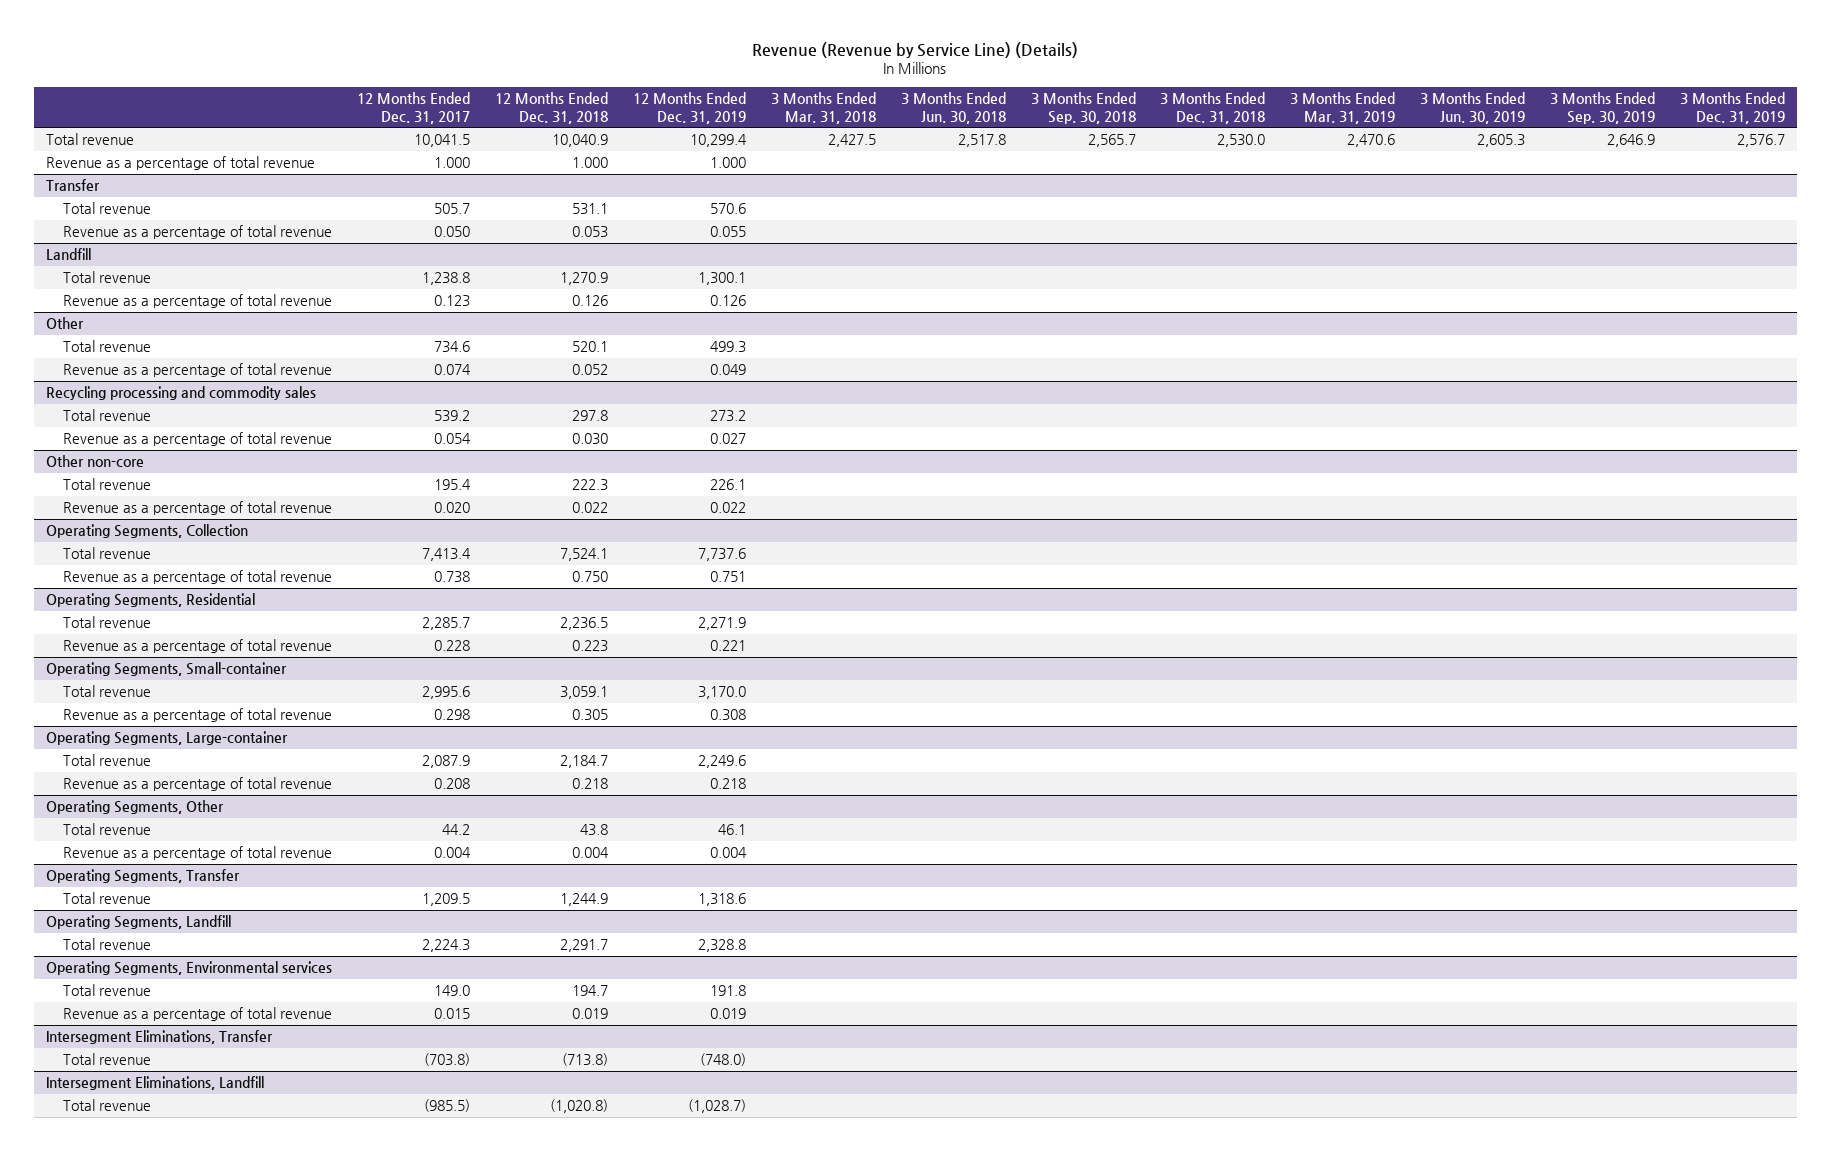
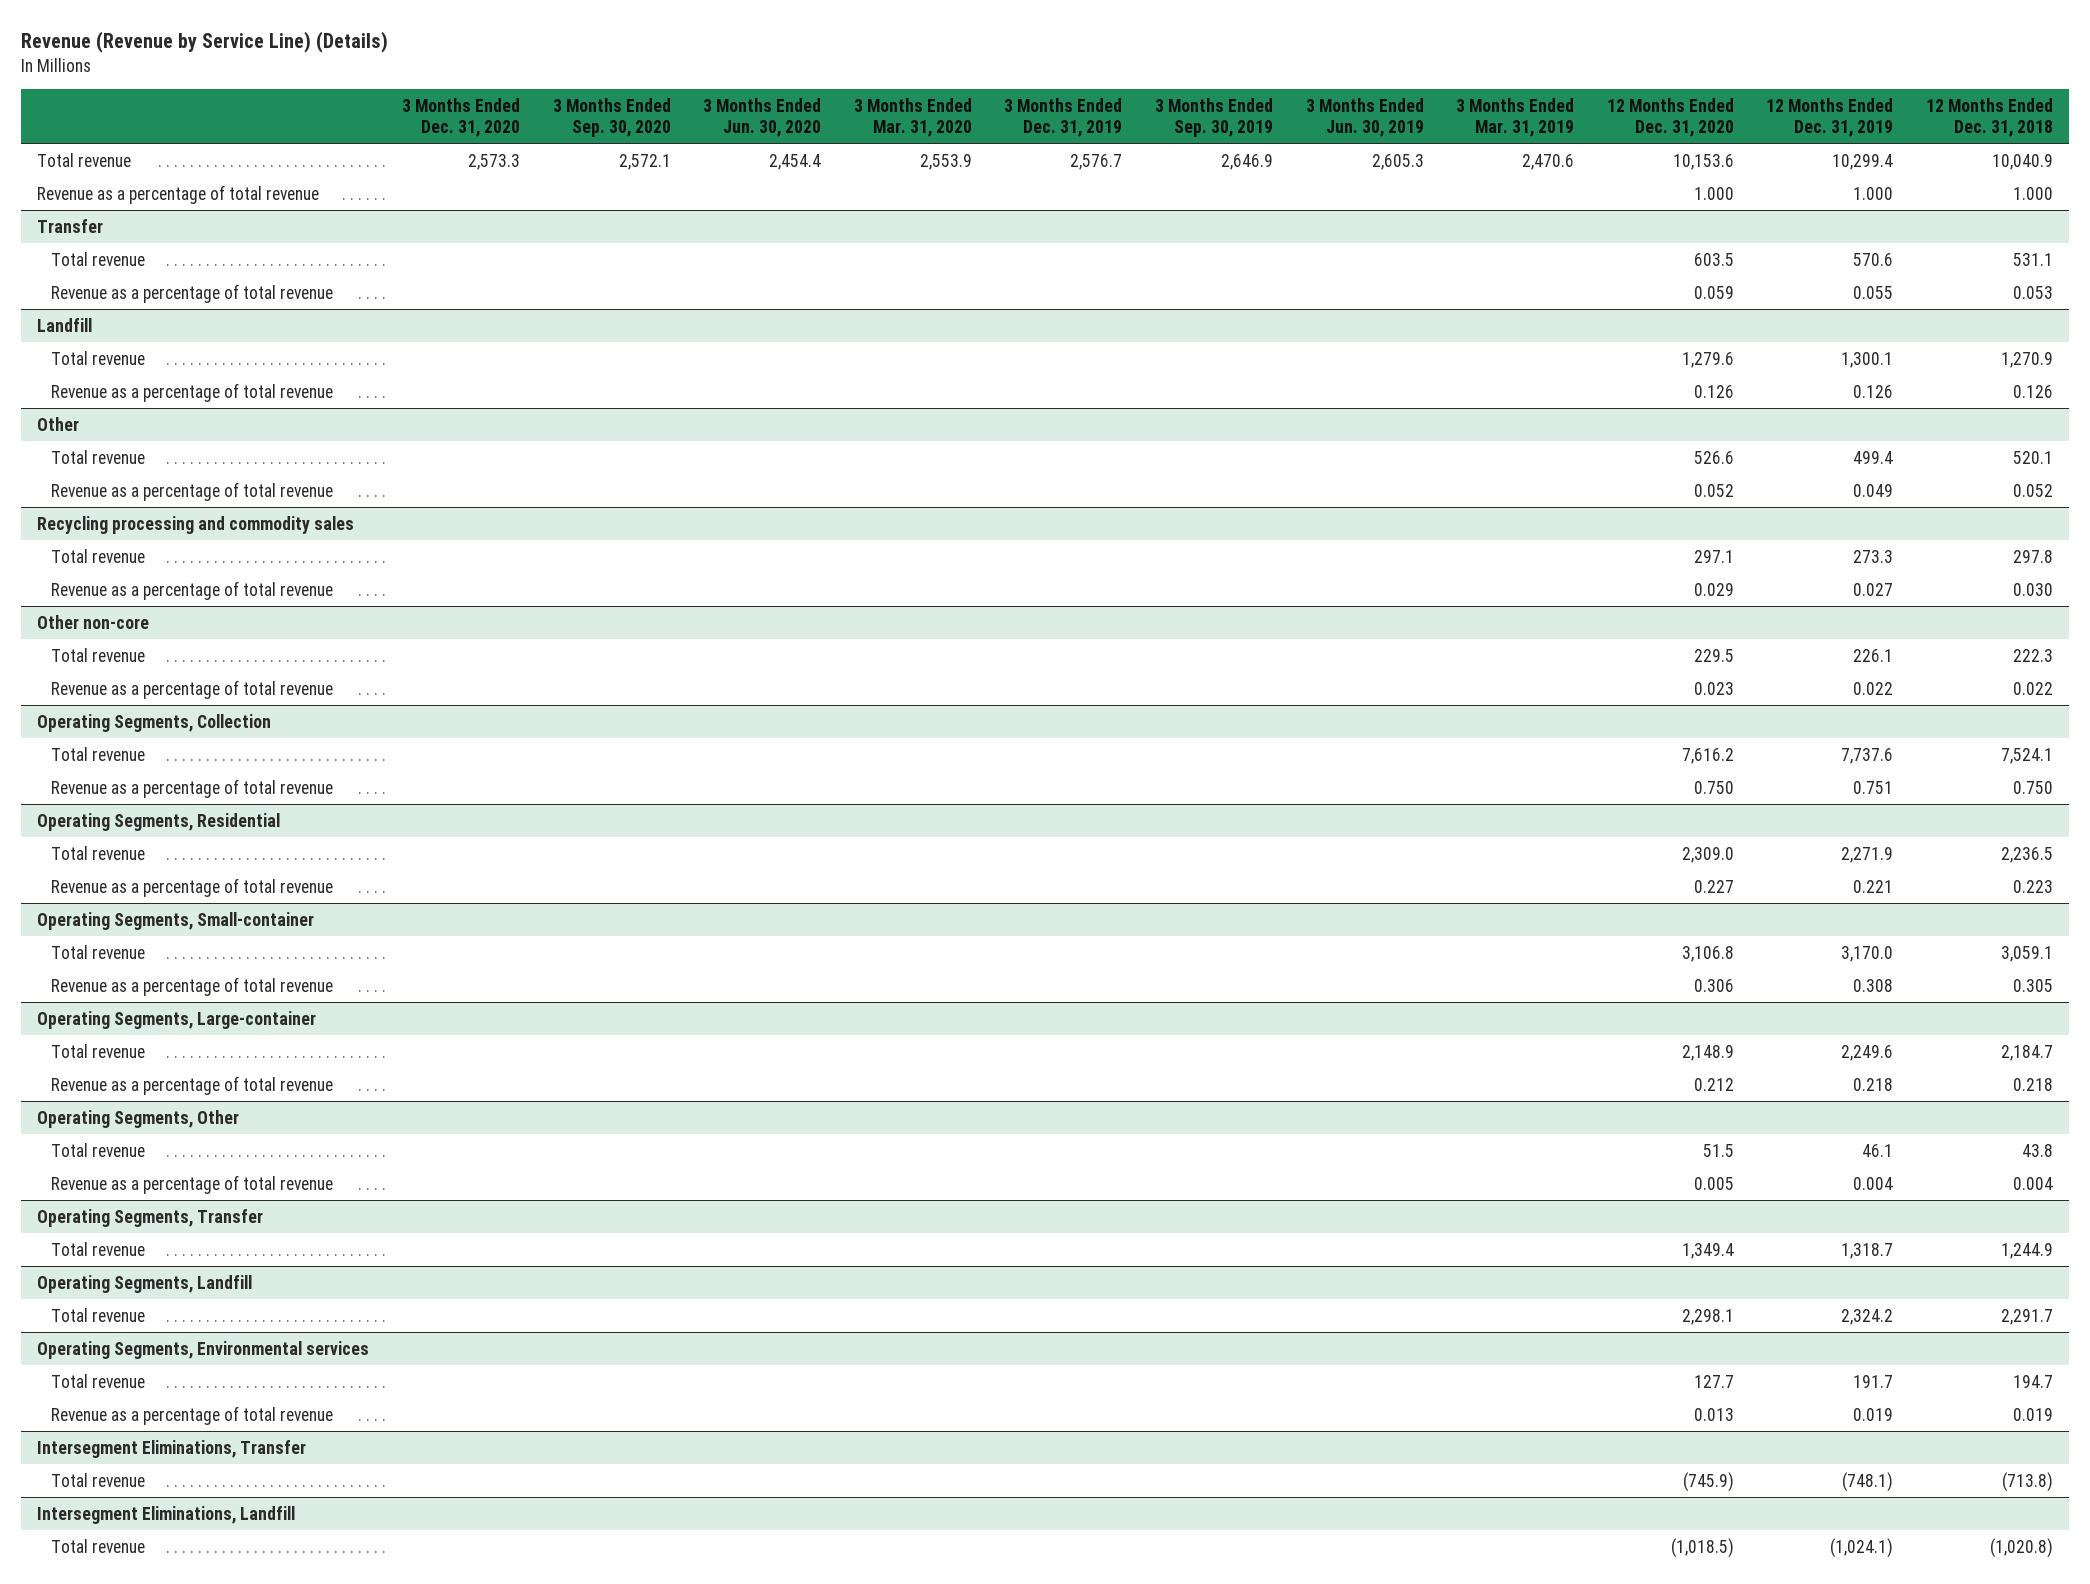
[357,92,471,124] 12 Months Ended Dec. 31, 2017 -> none
[770,92,876,124] 3 Months Ended Mar. 31, 2018 -> none
[900,92,1006,124] 3 Months Ended Jun. 30, 2018 -> none
[1030,92,1136,124] 3 Months Ended Sep. 30, 2018 -> none
[1160,92,1266,124] 3 Months Ended Dec. 31, 2018 -> none
none -> [401,97,520,138] 3 Months Ended Dec. 31, 2020
none -> [552,97,671,138] 3 Months Ended Sep. 30, 2020
none -> [703,97,822,138] 3 Months Ended Jun. 30, 2020
none -> [853,97,972,138] 3 Months Ended Mar. 31, 2020
none -> [1606,97,1734,138] 12 Months Ended Dec. 31, 2020
[710,341,747,354] 499.3 -> [1853,450,1894,464] 499.4
[710,410,747,423] 273.2 -> [1853,549,1894,563] 273.3
[698,893,747,907] 1,318.6 -> [1841,1242,1894,1259] 1,318.7
[698,939,747,953] 2,328.8 -> [1841,1308,1894,1325] 2,324.2
[710,985,747,997] 191.8 -> [1853,1374,1894,1388] 191.7
[700,1053,747,1067] (748.0) -> [1842,1471,1894,1492] (748.1)
[688,1099,747,1114] (1,028.7) -> [1830,1537,1894,1558] (1,024.1)

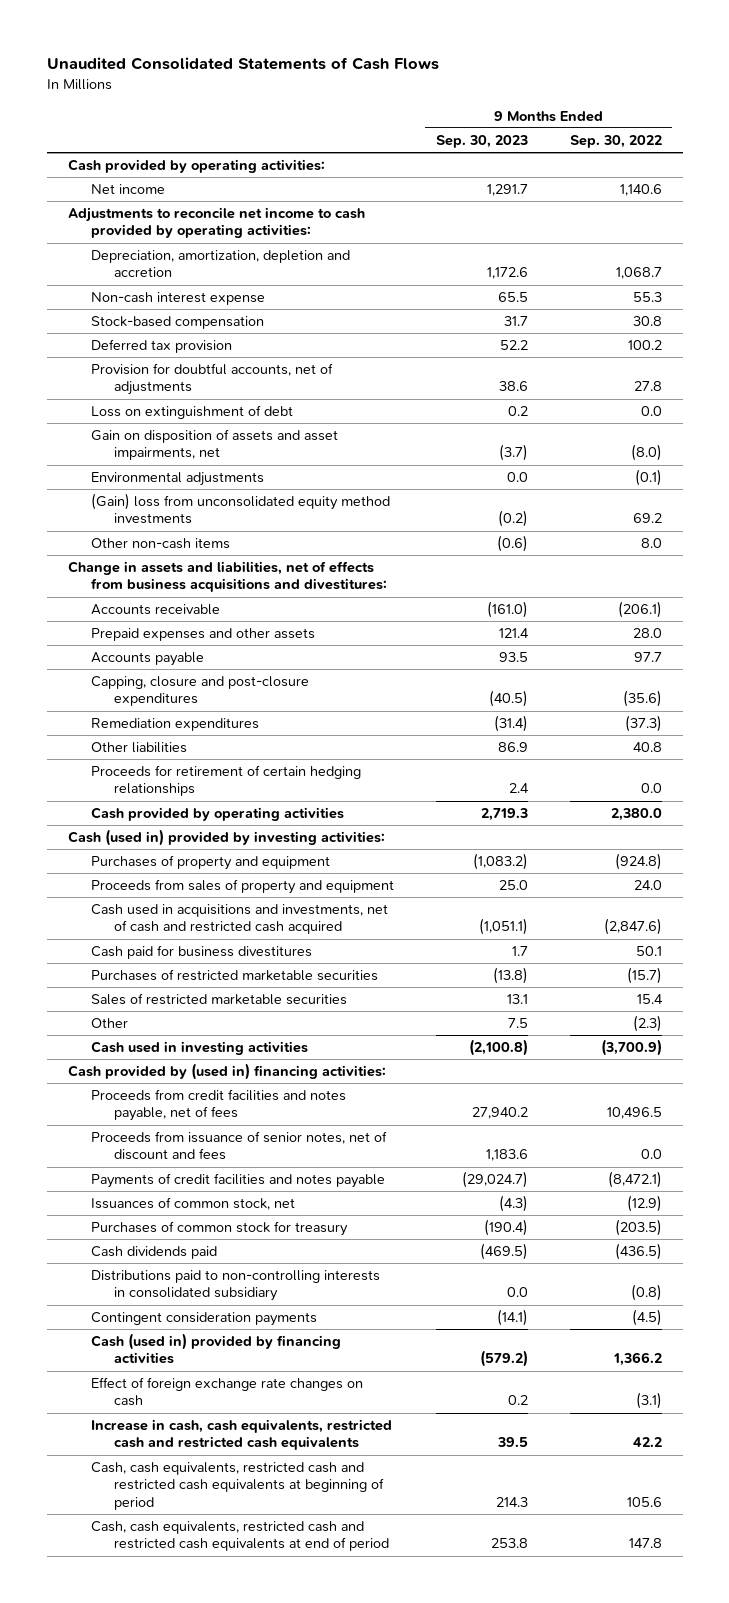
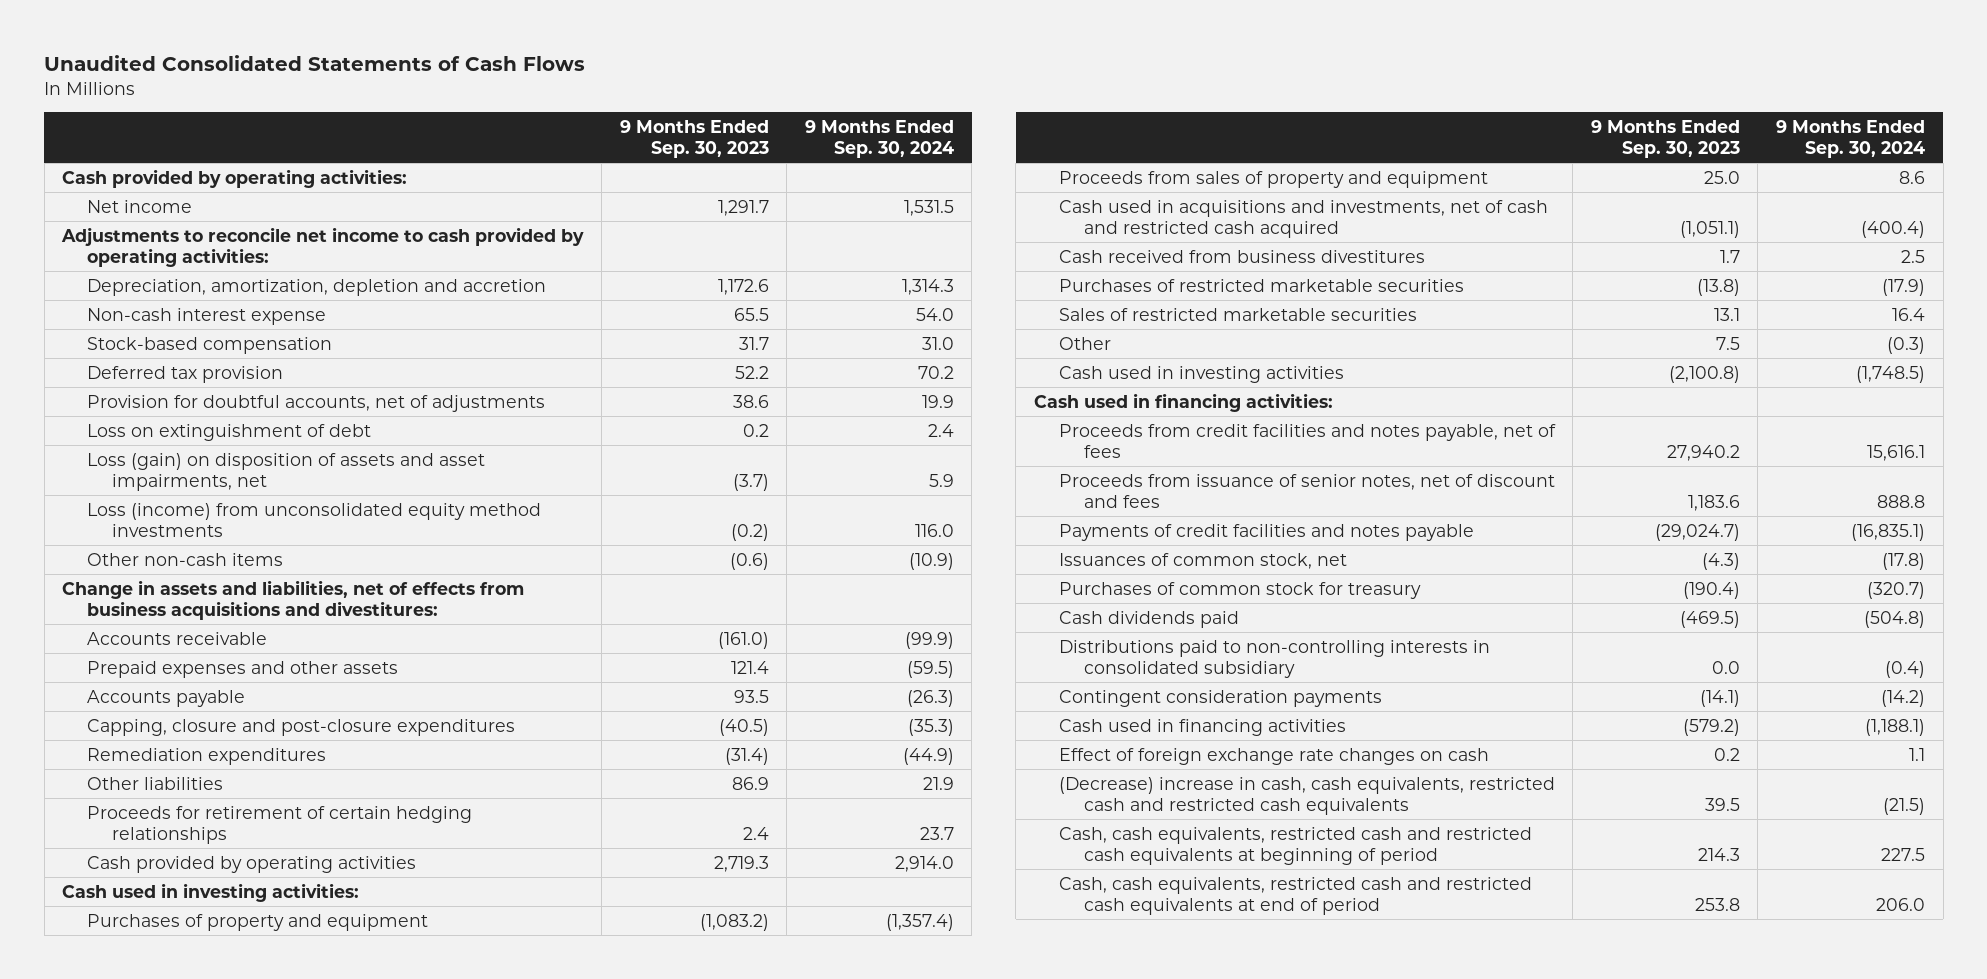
[569,134,662,148] Sep. 30, 2022 -> none
none -> [804,120,954,159] 9 Months Ended Sep. 30, 2024
[90,472,264,487] Environmental adjustments -> none
[90,429,338,461] Gain on disposition of assets and asset impairments, net -> [87,452,486,491] Loss (gain) on disposition of assets and asset impairments, net
[90,493,390,525] (Gain) loss from unconsolidated equity method investments -> [87,502,542,537] Loss (income) from unconsolidated equity method investments
[67,829,385,847] Cash (used in) provided by investing activities: -> [62,882,360,902] Cash used in investing activities:
[90,945,312,960] Cash paid for business divestitures -> [1058,249,1425,263] Cash received from business divestitures
[67,1063,386,1081] Cash provided by (used in) financing activities: -> [1033,392,1333,412] Cash used in financing activities:
[90,1333,341,1365] Cash (used in) provided by financing activities -> [1058,718,1346,736] Cash used in financing activities
[90,1419,392,1451] Increase in cash, cash equivalents, restricted cash and restricted cash equivalents -> [1058,776,1555,815] (Decrease) increase in cash, cash equivalents, restricted cash and restricted cash equivalents

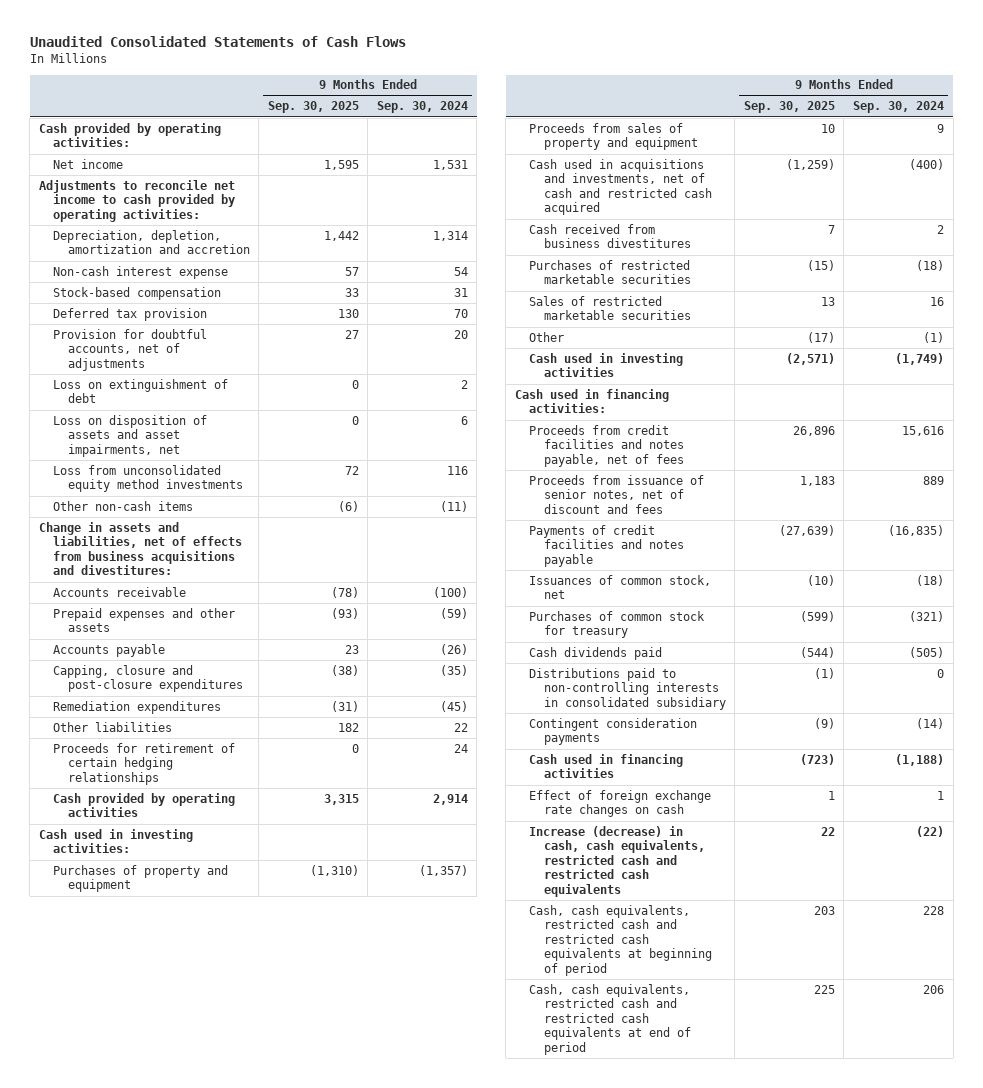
[619,120,769,159] 9 Months Ended Sep. 30, 2023 -> none
none -> [267,101,359,114] Sep. 30, 2025
[903,199,954,216] 1,531.5 -> [432,159,468,170] 1,531
[87,278,547,296] Depreciation, amortization, depletion and accretion -> [53,229,250,255] Depreciation, depletion, amortization and accretion
[901,278,954,295] 1,314.3 -> [432,230,468,241] 1,314
[915,307,954,321] 54.0 -> [453,266,468,276] 54
[921,336,954,350] 31.0 -> [453,287,468,297] 31
[917,365,954,379] 70.2 -> [453,308,468,318] 70
[921,394,954,408] 19.9 -> [453,329,468,339] 20
[927,423,954,437] 2.4 -> [460,379,468,389] 2
[87,452,486,491] Loss (gain) on disposition of assets and asset impairments, net -> [53,414,208,457] Loss on disposition of assets and asset impairments, net
[928,473,954,487] 5.9 -> [460,415,468,425] 6
[87,502,542,537] Loss (income) from unconsolidated equity method investments -> [53,464,243,493] Loss from unconsolidated equity method investments
[914,523,954,537] 116.0 -> [446,465,468,475] 116
[908,552,954,570] (10.9) -> [439,500,468,512] (11)
[904,631,954,649] (99.9) -> [432,586,468,598] (100)
[906,660,954,678] (59.5) -> [439,607,468,619] (59)
[906,689,954,707] (26.3) -> [439,643,468,655] (26)
[907,718,954,736] (35.3) -> [439,664,468,676] (35)
[902,747,954,765] (44.9) -> [439,700,468,712] (45)
[922,776,954,790] 21.9 -> [453,722,468,732] 22
[919,826,954,840] 23.7 -> [453,743,468,753] 24
[894,855,954,872] 2,914.0 -> [432,793,468,805] 2,914
[885,913,954,931] (1,357.4) -> [418,864,468,876] (1,357)
[1898,170,1925,184] 8.6 -> [936,123,944,133] 9
[1860,220,1925,238] (400.4) -> [908,158,944,170] (400)
[1900,249,1925,263] 2.5 -> [936,224,944,234] 2
[1881,278,1925,296] (17.9) -> [915,259,944,271] (18)
[1891,307,1925,321] 16.4 -> [929,296,944,306] 16
[1886,336,1925,354] (0.3) -> [922,331,944,343] (1)
[1855,365,1925,383] (1,748.5) -> [894,352,944,365] (1,749)
[1866,444,1925,461] 15,616.1 -> [901,425,944,436] 15,616
[1876,494,1925,508] 888.8 -> [922,475,944,485] 889
[1850,523,1925,541] (16,835.1) -> [887,524,944,536] (16,835)
[1881,552,1925,570] (17.8) -> [915,574,944,586] (18)
[1866,581,1925,599] (320.7) -> [908,610,944,622] (321)
[1863,610,1925,628] (504.8) -> [908,646,944,658] (505)
[1884,660,1925,678] (0.4) -> [936,668,944,678] 0
[1880,689,1925,707] (14.2) -> [915,717,944,729] (14)
[1864,718,1925,736] (1,188.1) -> [894,753,944,766] (1,188)
[1908,747,1925,761] 1.1 -> [936,790,944,800] 1
[1058,776,1555,815] (Decrease) increase in cash, cash equivalents, restricted cash and restricted cash equivalents -> [529,825,705,897] Increase (decrease) in cash, cash equivalents, restricted cash and restricted cash equivalents
[1882,797,1925,815] (21.5) -> [915,825,944,837] (22)
[1880,847,1925,861] 227.5 -> [922,905,944,915] 228
[1875,897,1925,911] 206.0 -> [922,984,944,994] 206

